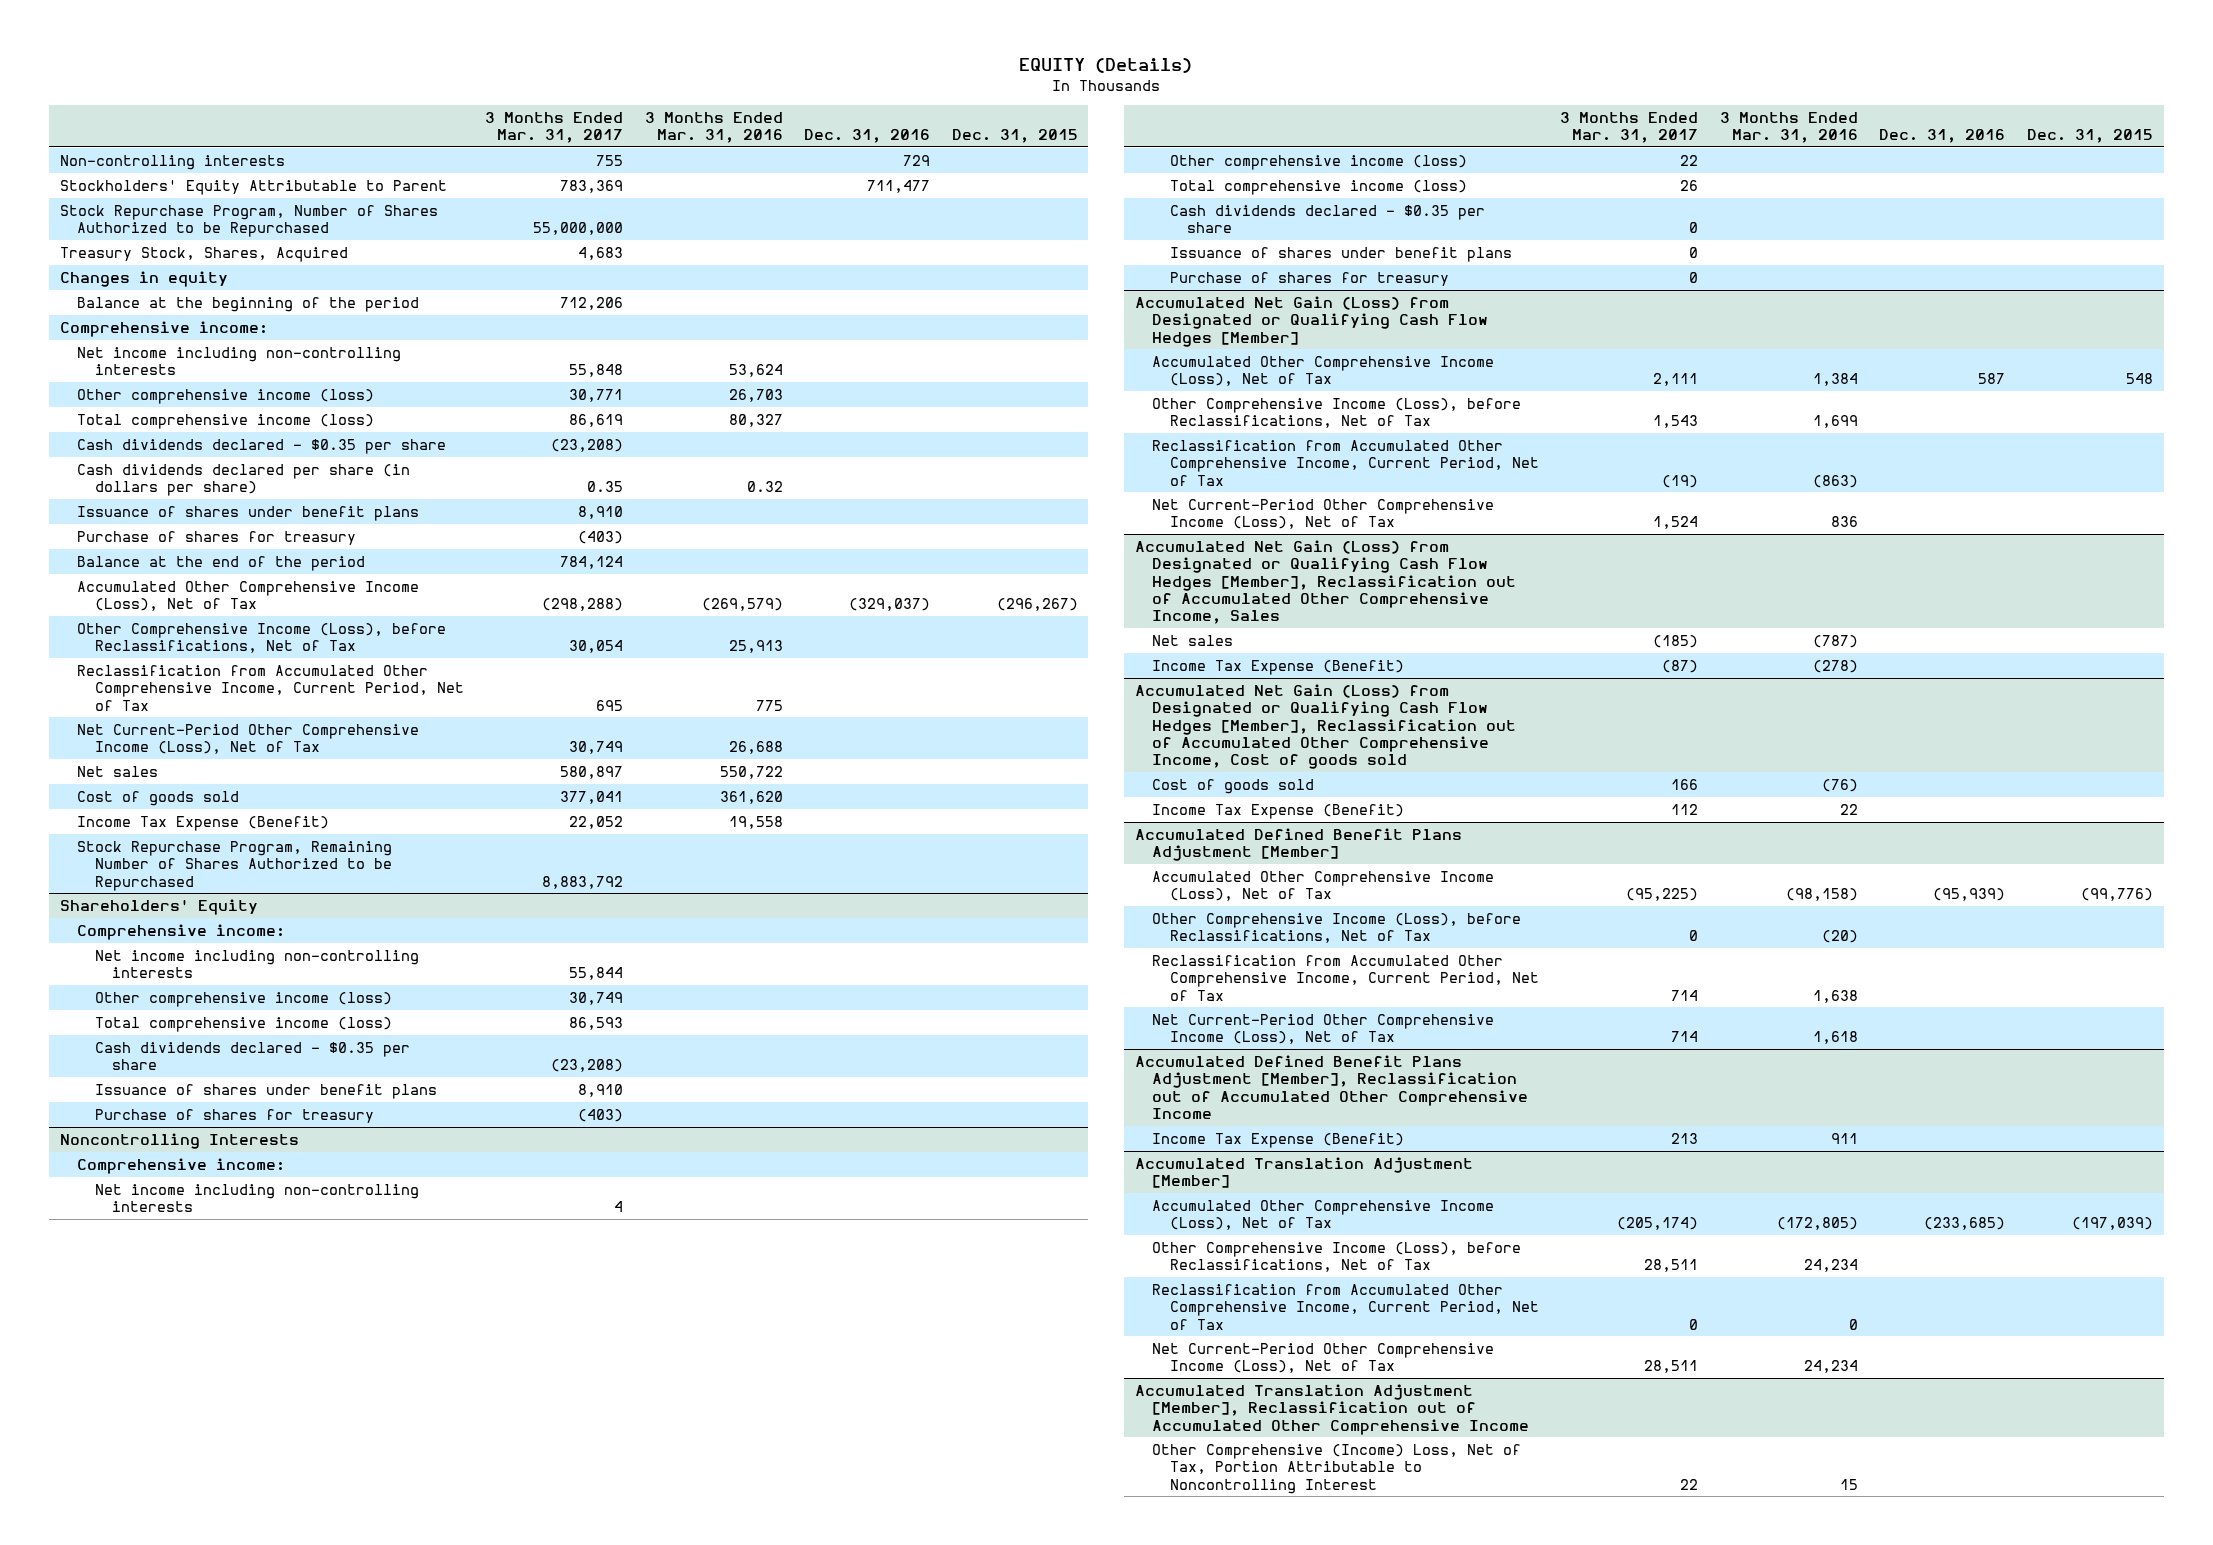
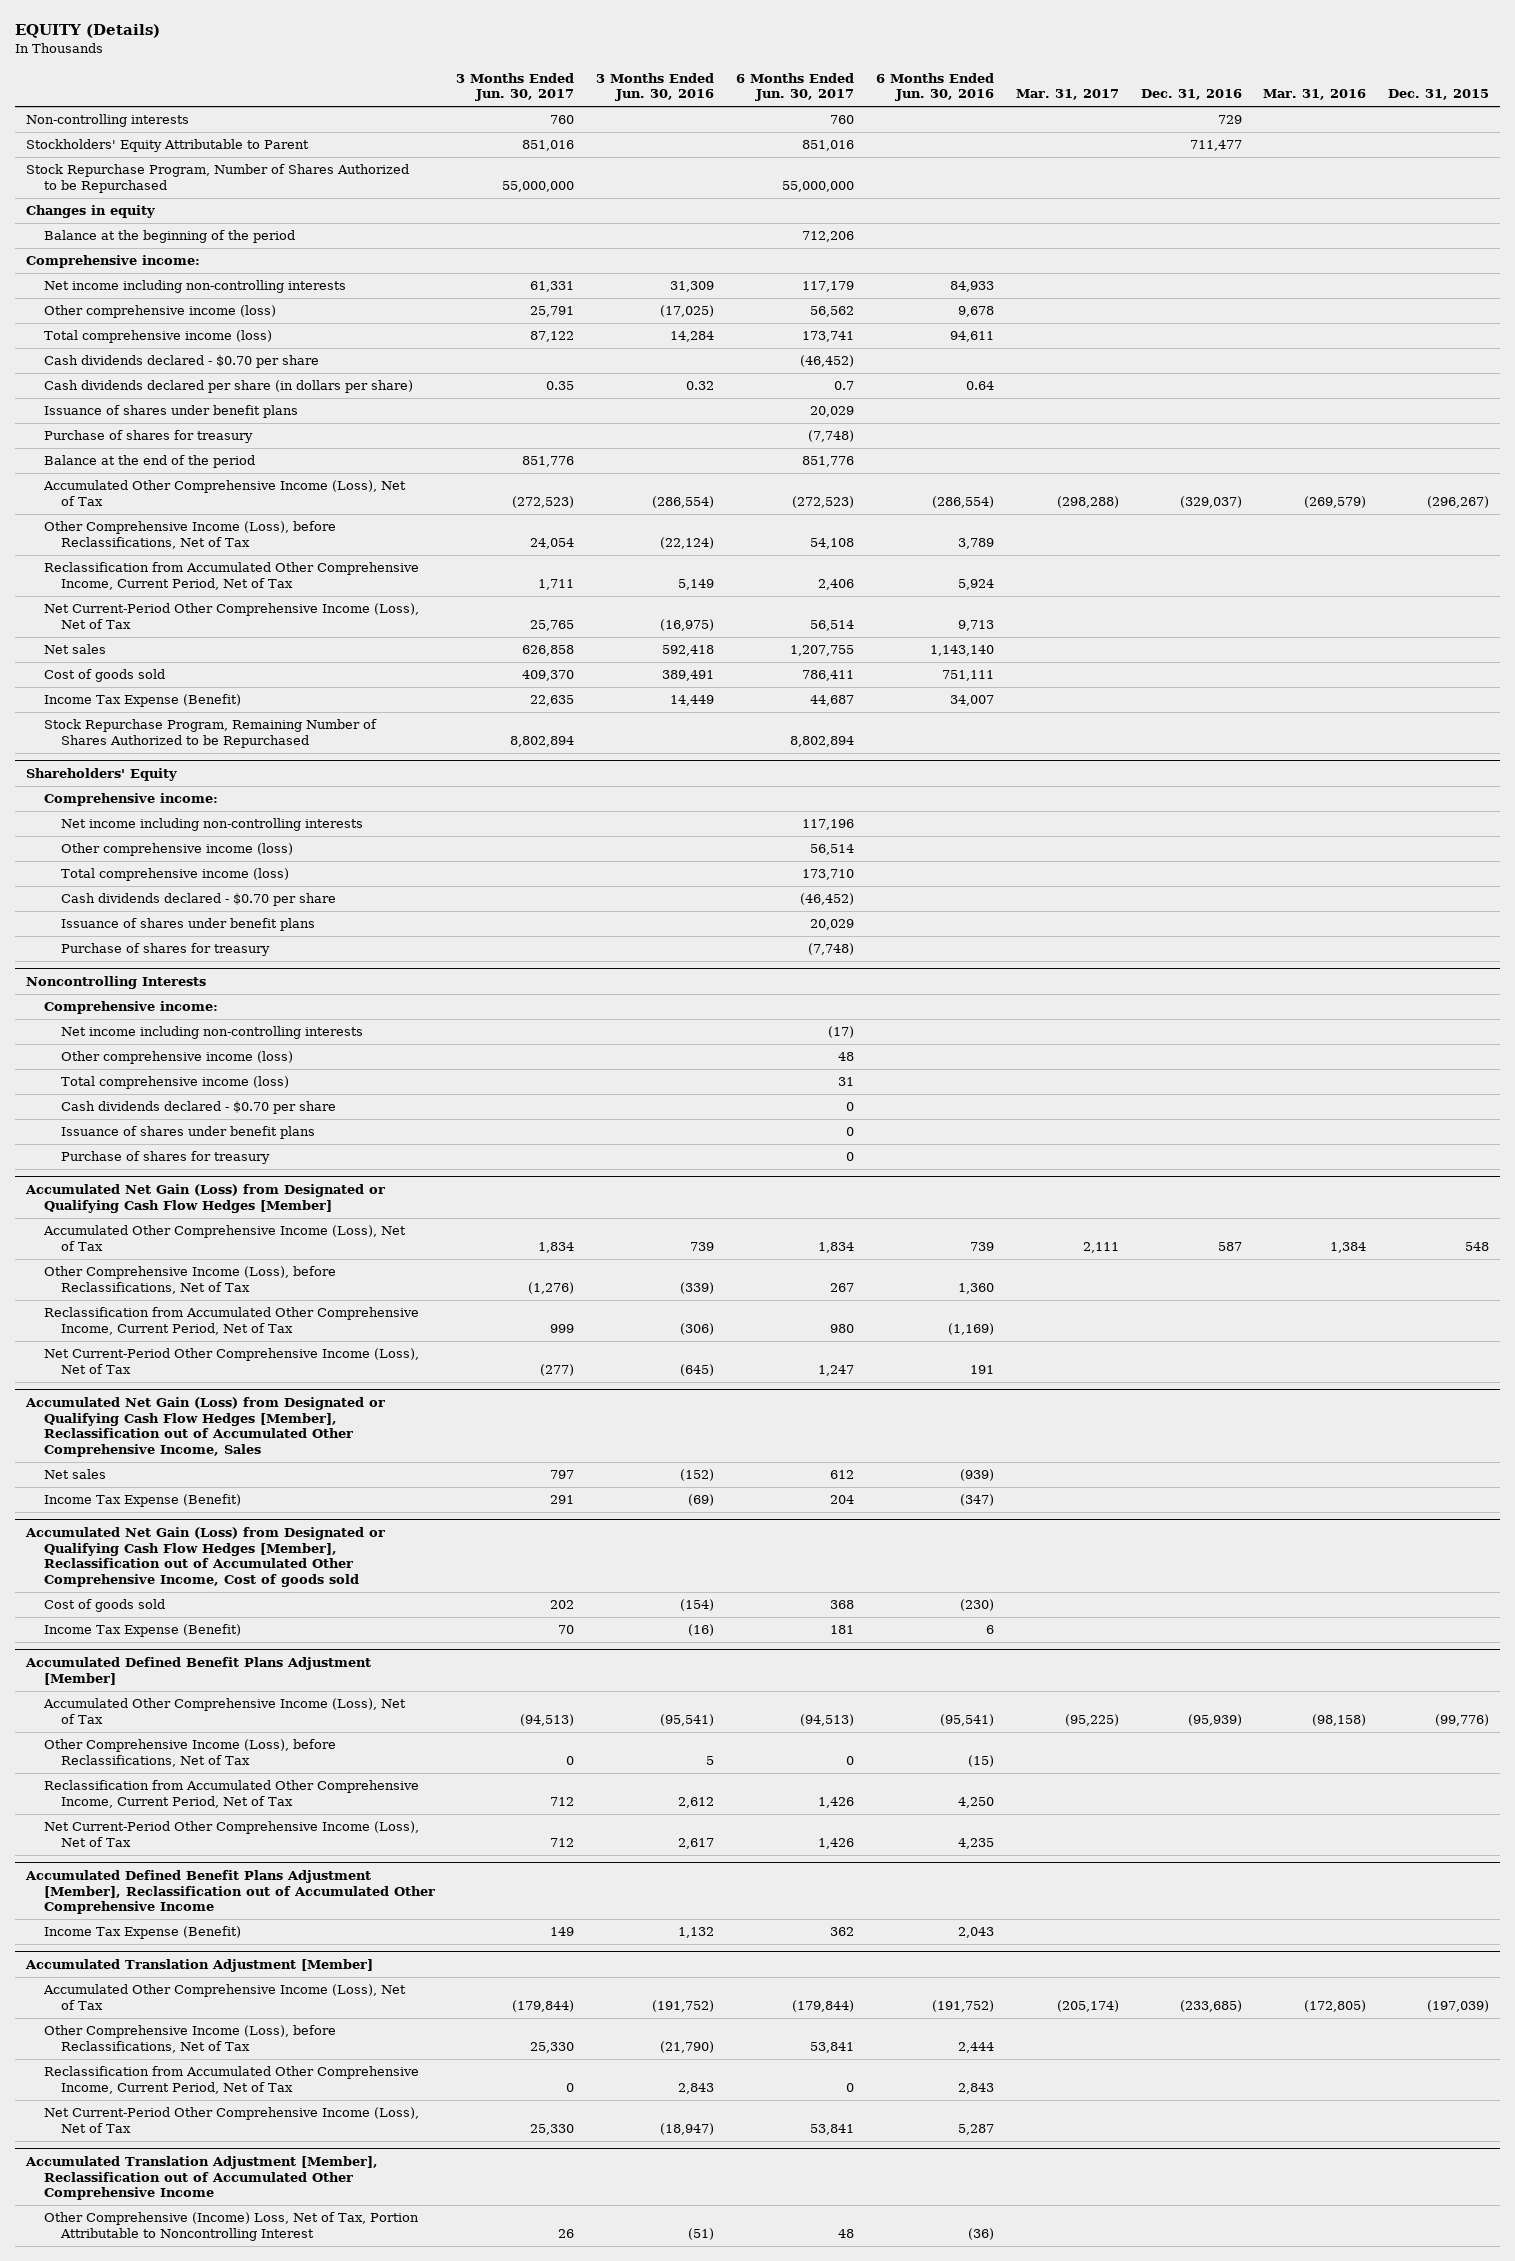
[485,111,624,144] 3 Months Ended Mar. 31, 2017 -> none
[644,111,783,144] 3 Months Ended Mar. 31, 2016 -> none
none -> [456,72,575,102] 3 Months Ended Jun. 30, 2017
none -> [596,72,715,102] 3 Months Ended Jun. 30, 2016
none -> [736,72,855,102] 6 Months Ended Jun. 30, 2017
none -> [875,72,994,102] 6 Months Ended Jun. 30, 2016
none -> [1015,89,1119,101] Mar. 31, 2017
none -> [1263,89,1367,101] Mar. 31, 2016
[59,246,348,262] Treasury Stock, Shares, Acquired -> none
[77,438,447,454] Cash dividends declared - $0.35 per share -> [43,355,319,369] Cash dividends declared - $0.70 per share
[94,1041,410,1071] Cash dividends declared - $0.35 per share -> [60,893,336,907] Cash dividends declared - $0.70 per share
[1169,204,1485,234] Cash dividends declared - $0.35 per share -> [60,1101,336,1115] Cash dividends declared - $0.70 per share

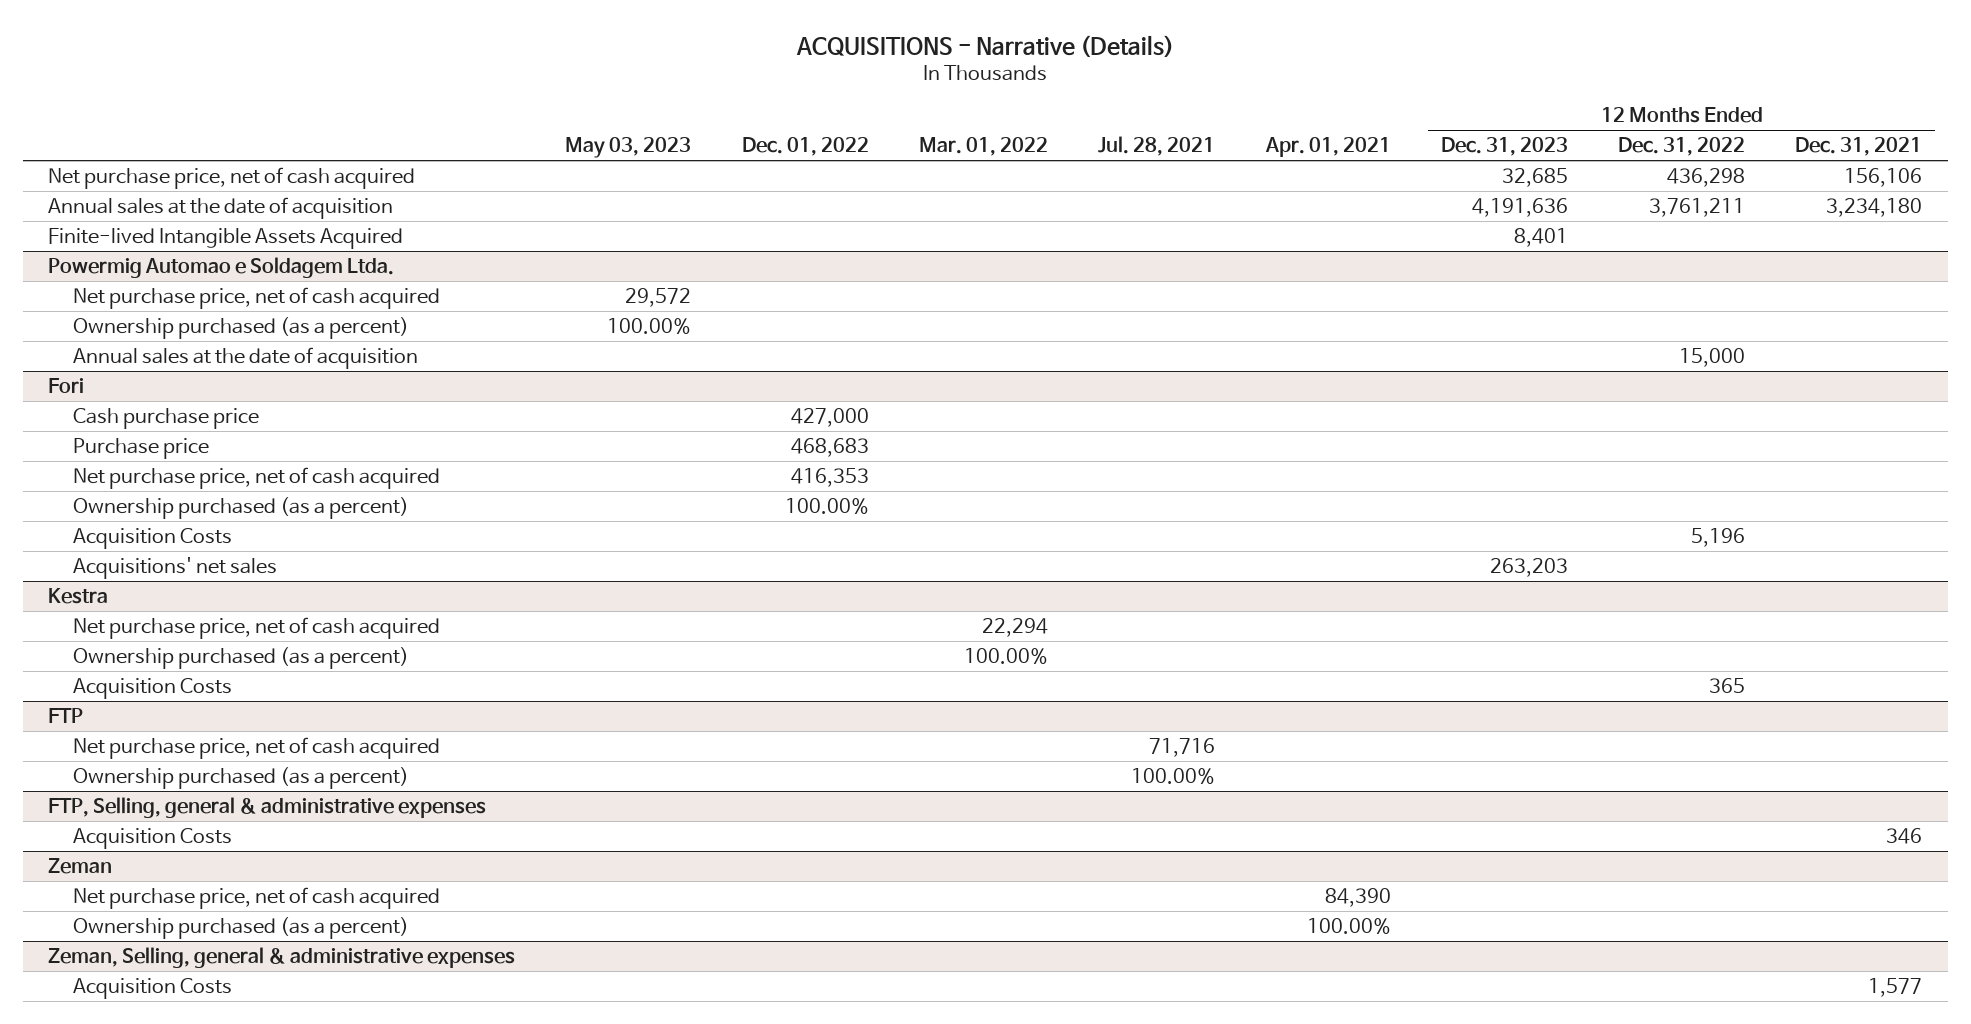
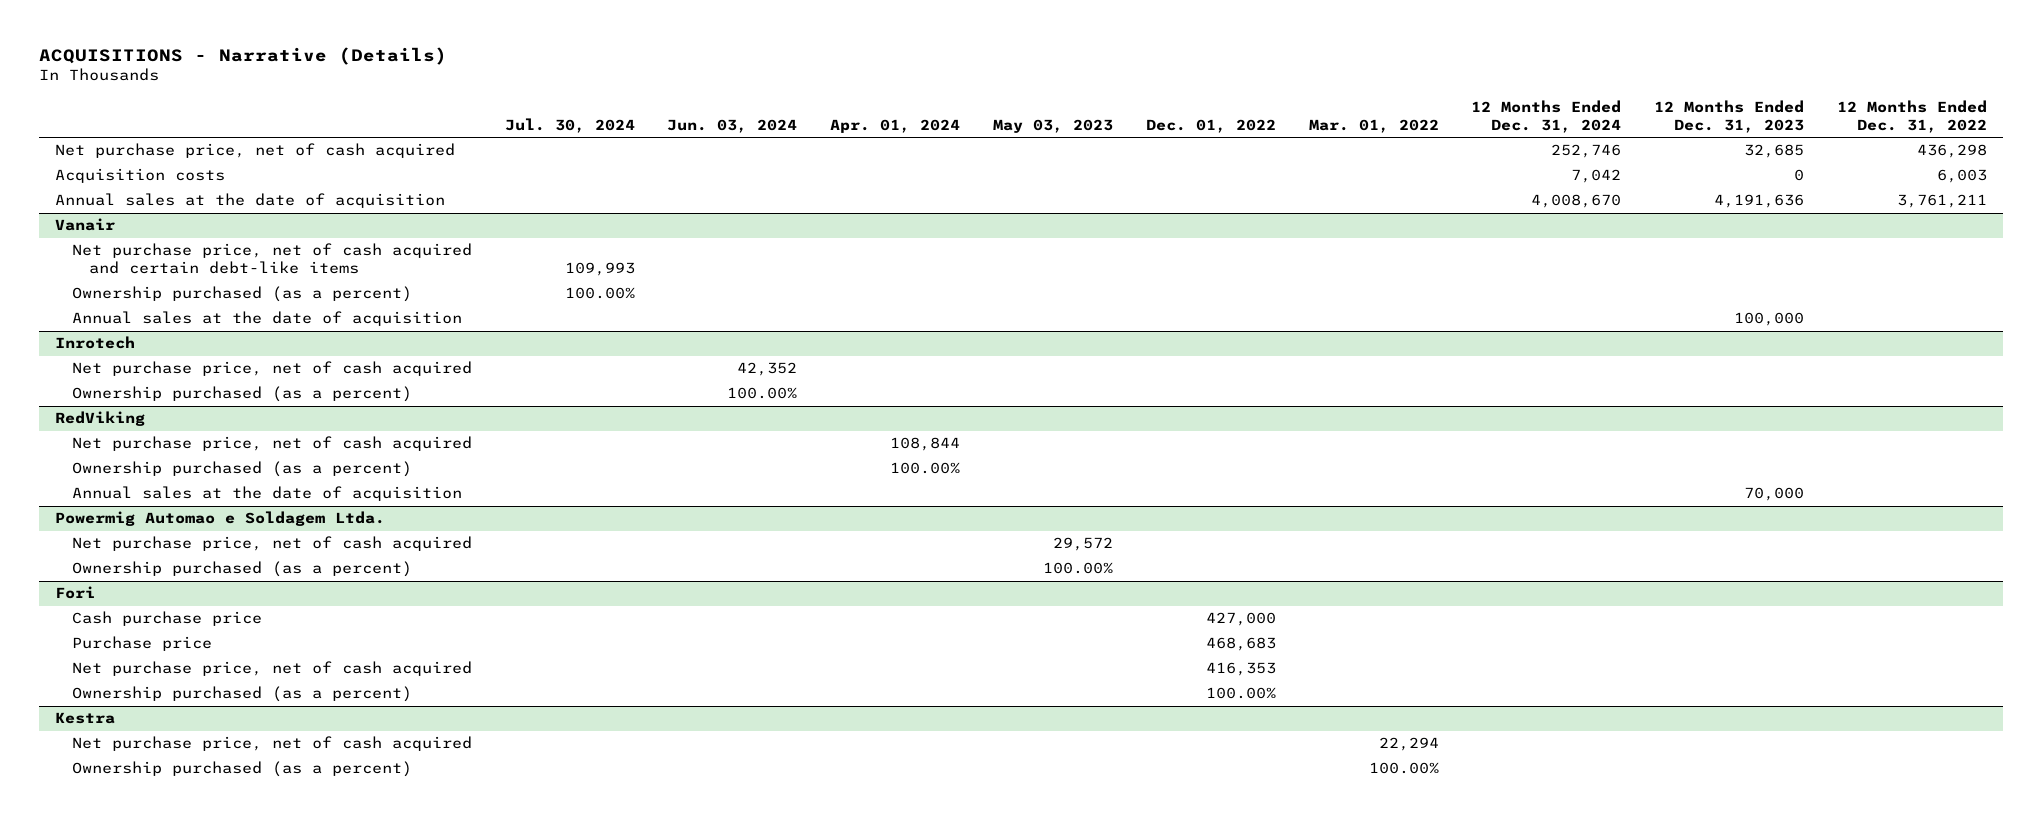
[1098,136,1216,157] Jul. 28, 2021 -> none
[1264,137,1391,158] Apr. 01, 2021 -> none
[1795,137,1923,157] Dec. 31, 2021 -> none
none -> [504,117,635,133] Jul. 30, 2024
none -> [667,118,798,133] Jun. 03, 2024
none -> [830,118,961,133] Apr. 01, 2024
none -> [1471,99,1622,133] 12 Months Ended Dec. 31, 2024
none -> [54,168,225,184] Acquisition costs
[48,228,404,250] Finite-lived Intangible Assets Acquired -> none
none -> [54,218,115,232] Vanair
none -> [71,243,472,275] Net purchase price, net of cash acquired and certain debt-like items
none -> [71,286,412,303] Ownership purchased (as a percent)
none -> [71,311,462,327] Annual sales at the date of acquisition
none -> [54,336,135,350] Inrotech
none -> [71,361,472,377] Net purchase price, net of cash acquired
none -> [71,386,412,403] Ownership purchased (as a percent)
none -> [54,411,145,427] RedViking
none -> [71,436,472,452] Net purchase price, net of cash acquired
none -> [71,461,412,478] Ownership purchased (as a percent)
none -> [71,486,462,502] Annual sales at the date of acquisition
[73,347,419,370] Annual sales at the date of acquisition -> none
[73,528,233,550] Acquisition Costs -> none
[73,557,278,580] Acquisitions' net sales -> none
[73,678,233,700] Acquisition Costs -> none
[48,708,84,724] FTP -> none
[73,737,441,760] Net purchase price, net of cash acquired -> none
[73,767,410,790] Ownership purchased (as a percent) -> none
[48,797,487,819] FTP, Selling, general & administrative expenses -> none
[73,828,233,850] Acquisition Costs -> none
[48,858,113,875] Zeman -> none
[73,887,441,910] Net purchase price, net of cash acquired -> none
[73,917,410,940] Ownership purchased (as a percent) -> none
[48,947,516,969] Zeman, Selling, general & administrative expenses -> none
[73,978,233,1000] Acquisition Costs -> none

